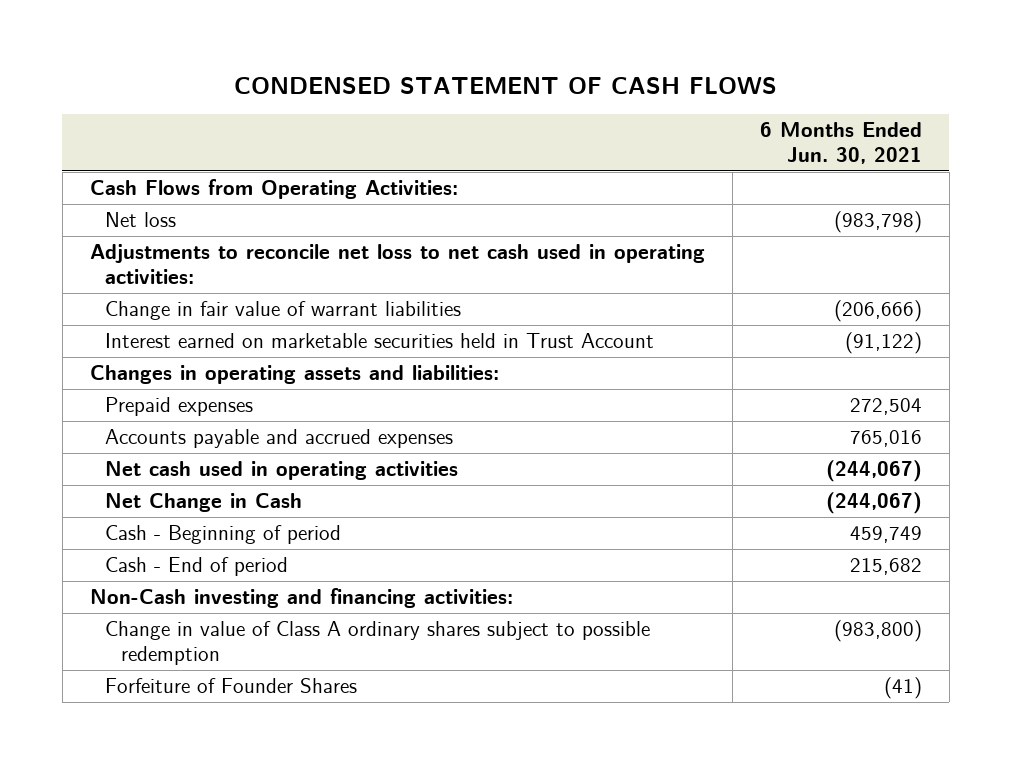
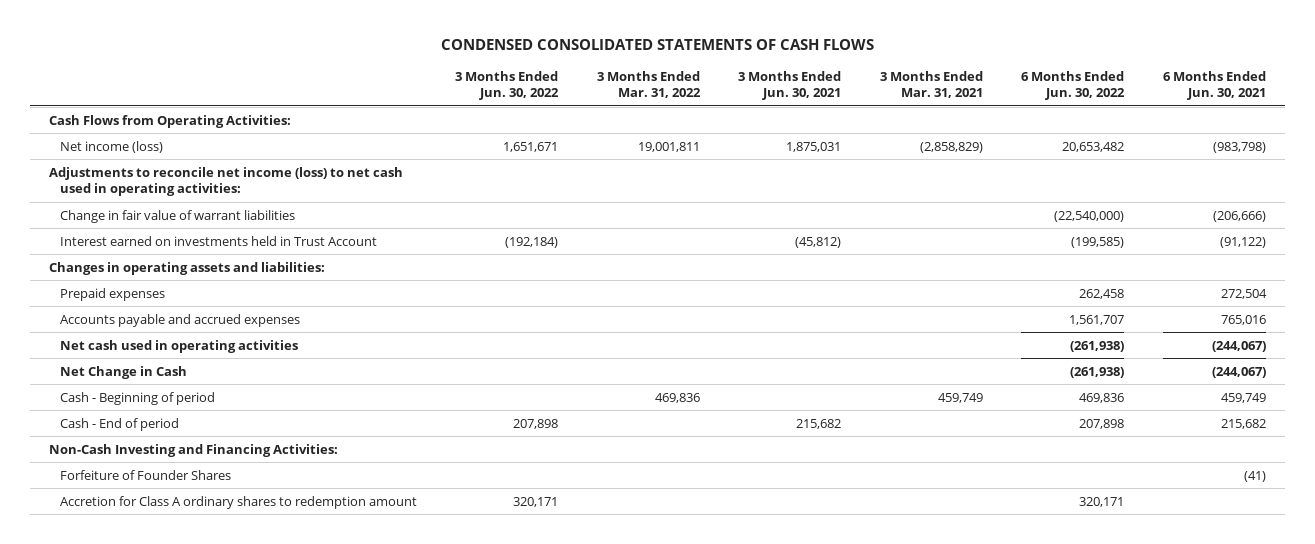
[233,76,777,94] CONDENSED STATEMENT OF CASH FLOWS -> [441,39,875,51] CONDENSED CONSOLIDATED STATEMENTS OF CASH FLOWS
none -> [455,70,560,101] 3 Months Ended Jun. 30, 2022
none -> [596,70,701,99] 3 Months Ended Mar. 31, 2022
none -> [738,70,842,101] 3 Months Ended Jun. 30, 2021
none -> [879,70,983,99] 3 Months Ended Mar. 31, 2021
none -> [1021,70,1126,101] 6 Months Ended Jun. 30, 2022
[105,212,177,228] Net loss -> [59,140,163,153] Net income (loss)
[89,244,705,284] Adjustments to reconcile net loss to net cash used in operating activities: -> [49,166,404,197] Adjustments to reconcile net income (loss) to net cash used in operating activities:
[105,333,655,349] Interest earned on marketable securities held in Trust Account -> [59,235,377,246] Interest earned on investments held in Trust Account
[105,621,651,665] Change in value of Class A ordinary shares subject to possible redemption -> none
[89,588,513,609] Non-Cash investing and financing activities: -> [49,443,339,457] Non-Cash Investing and Financing Activities:
none -> [59,495,417,509] Accretion for Class A ordinary shares to redemption amount

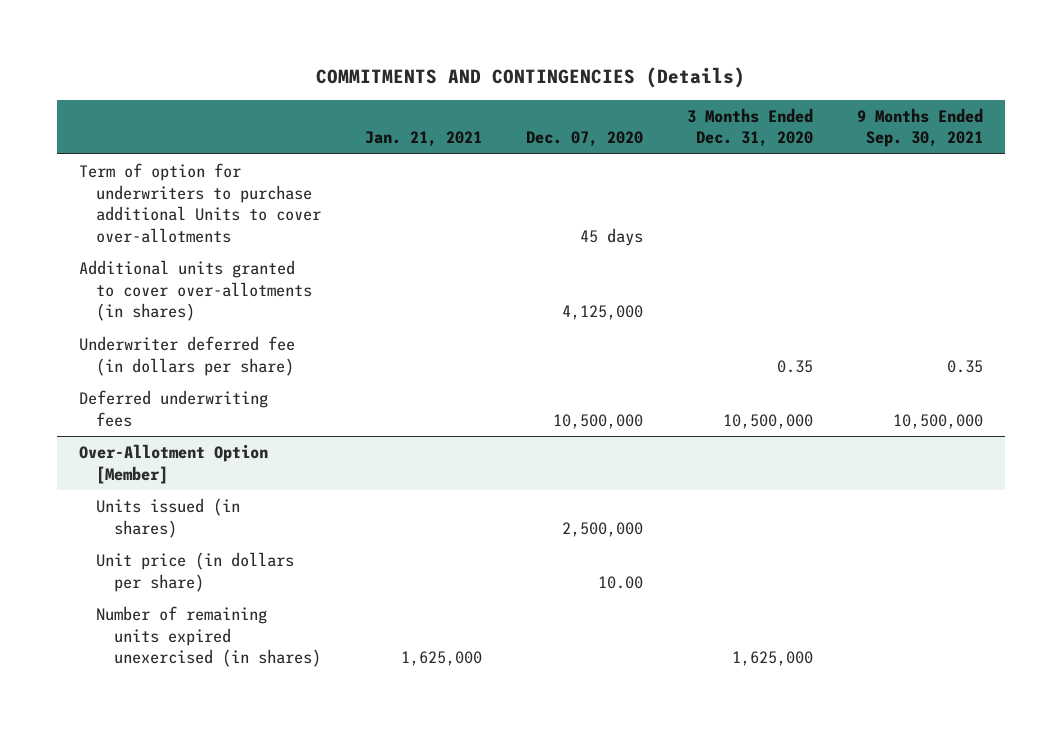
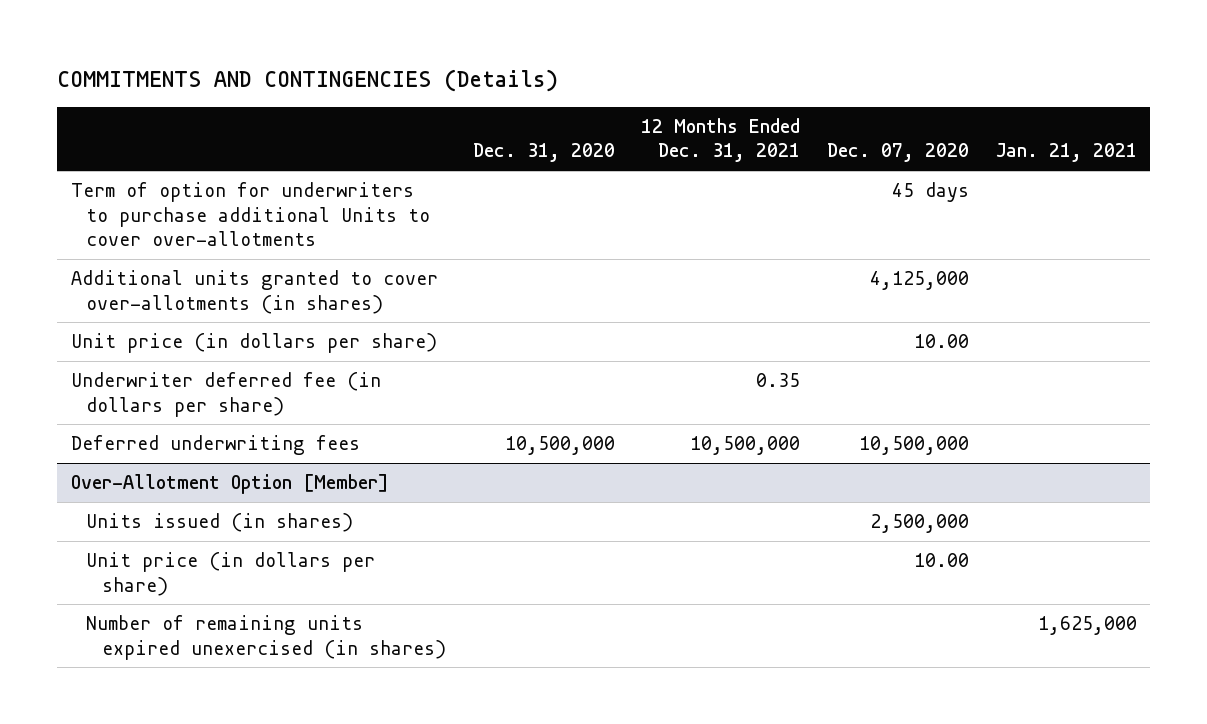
[686,107,813,148] 3 Months Ended Dec. 31, 2020 -> none
[856,107,983,148] 9 Months Ended Sep. 30, 2021 -> none
none -> [472,143,615,163] Dec. 31, 2020
none -> [641,118,801,163] 12 Months Ended Dec. 31, 2021
none -> [70,333,437,354] Unit price (in dollars per share)

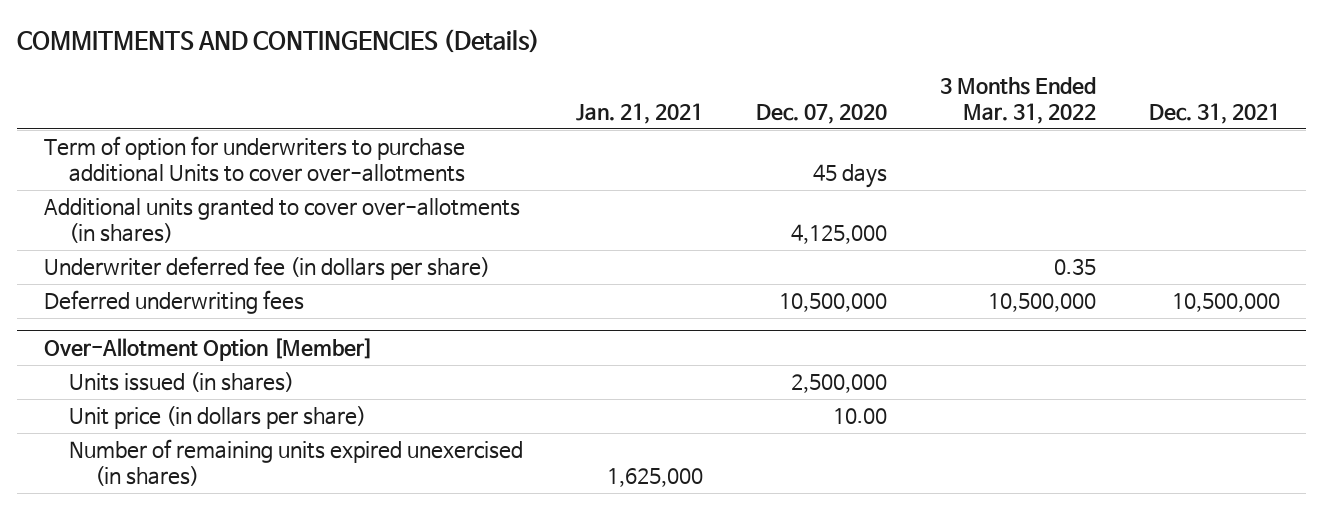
[472,143,615,163] Dec. 31, 2020 -> none
[641,118,801,163] 12 Months Ended Dec. 31, 2021 -> none
none -> [939,77,1096,125] 3 Months Ended Mar. 31, 2022
none -> [1148,103,1280,125] Dec. 31, 2021
[70,333,437,354] Unit price (in dollars per share) -> none

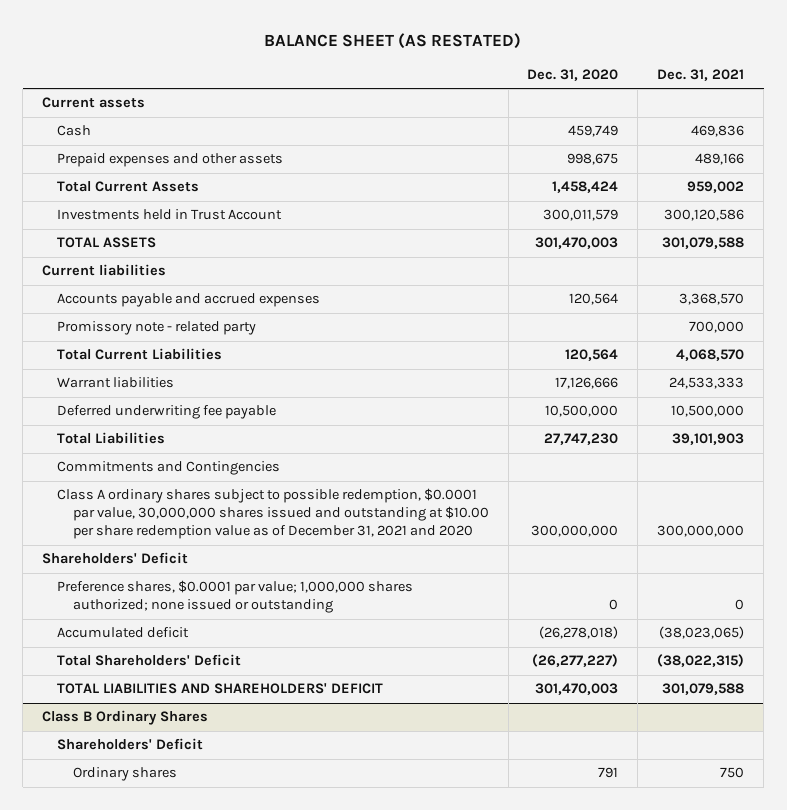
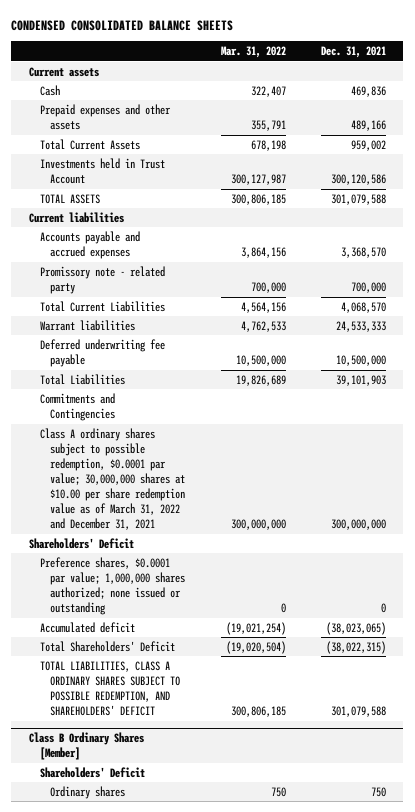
[264,32,522,49] BALANCE SHEET (AS RESTATED) -> [11,19,234,31] CONDENSED CONSOLIDATED BALANCE SHEETS
[527,68,619,81] Dec. 31, 2020 -> none
none -> [220,46,286,59] Mar. 31, 2022
[57,488,489,540] Class A ordinary shares subject to possible redemption, $0.0001 par value, 30,000,000 shares issued and outstanding at $10.00 per share redemption value as of December 31, 2021 and 2020 -> [39,427,186,531] Class A ordinary shares subject to possible redemption, $0.0001 par value; 30,000,000 shares at $10.00 per share redemption value as of March 31, 2022 and December 31, 2021
[57,683,384,695] TOTAL LIABILITIES AND SHAREHOLDERS' DEFICIT -> [39,660,181,717] TOTAL LIABILITIES, CLASS A ORDINARY SHARES SUBJECT TO POSSIBLE REDEMPTION, AND SHAREHOLDERS' DEFICIT
[42,710,209,726] Class B Ordinary Shares -> [28,732,144,761] Class B Ordinary Shares [Member]

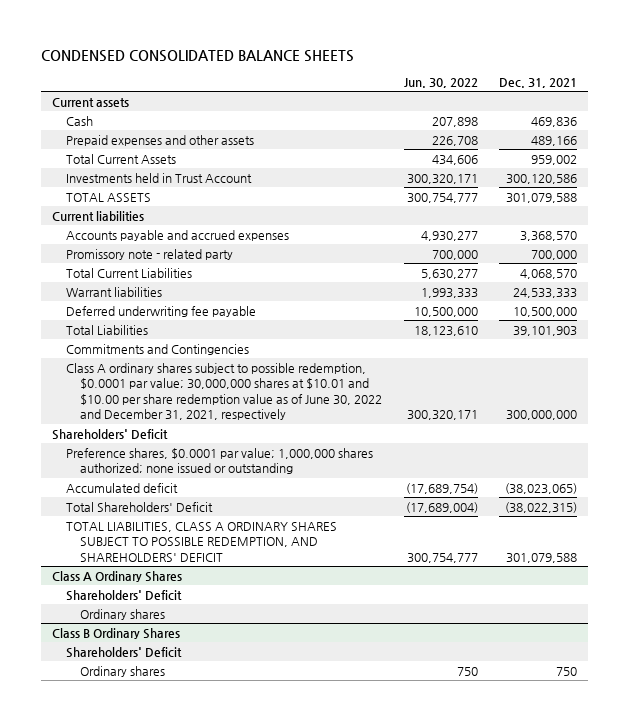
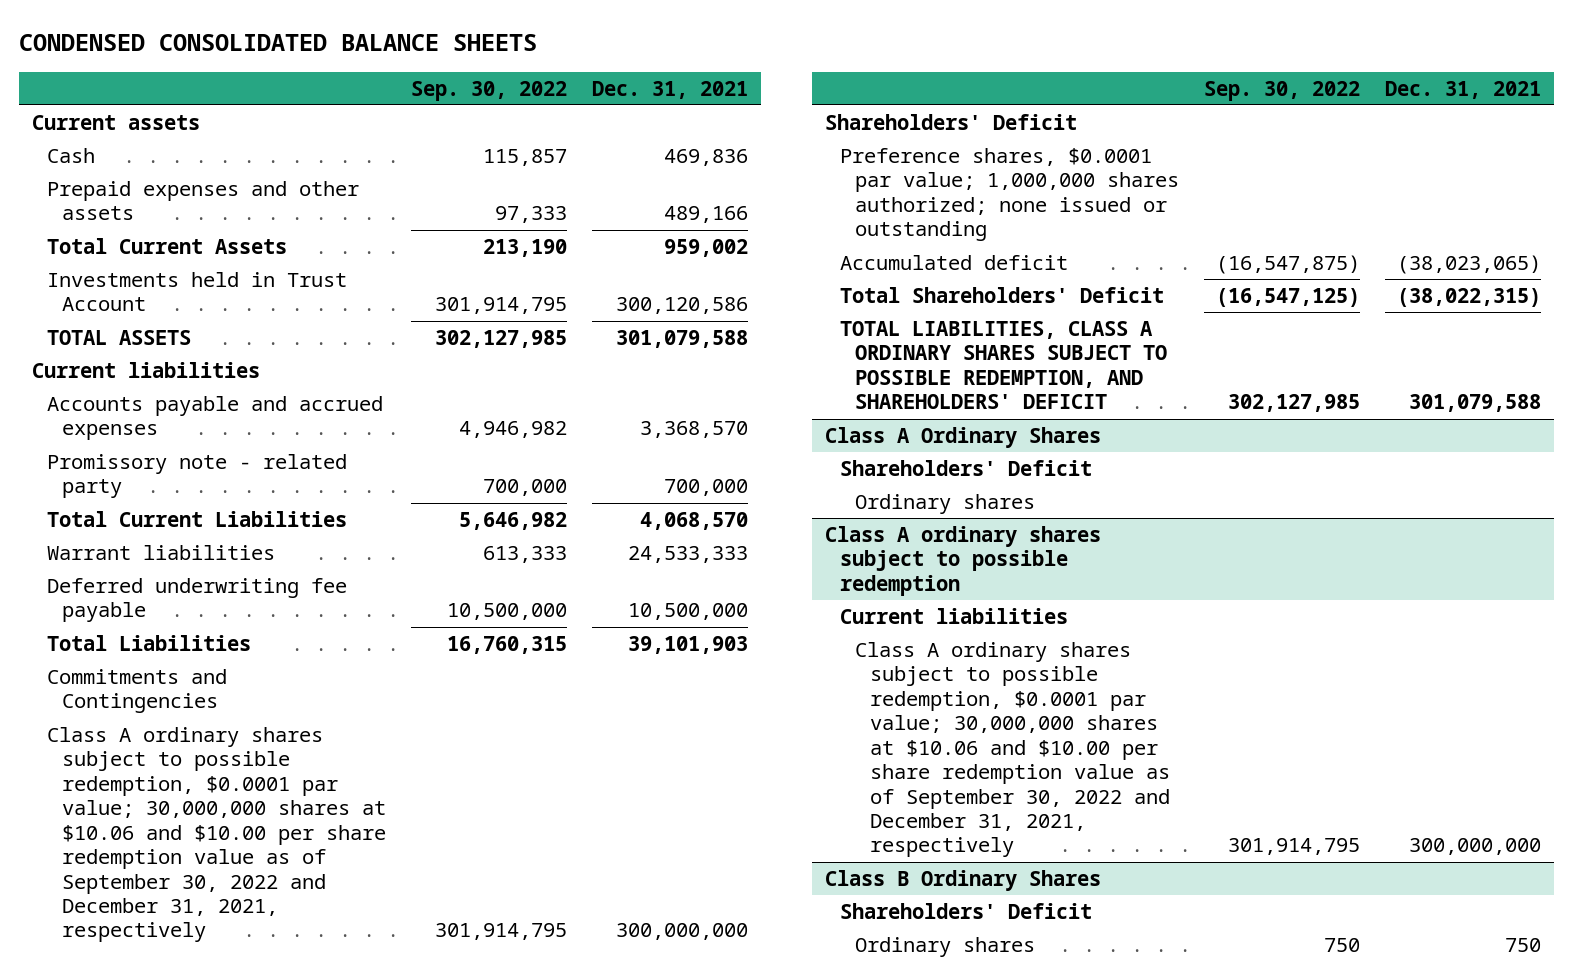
[403,78,478,89] Jun. 30, 2022 -> none
none -> [411,80,568,101] Sep. 30, 2022
[66,362,383,421] Class A ordinary shares subject to possible redemption, $0.0001 par value; 30,000,000 shares at $10.01 and $10.00 per share redemption value as of June 30, 2022 and December 31, 2021, respectively -> [46,726,386,943] Class A ordinary shares subject to possible redemption, $0.0001 par value; 30,000,000 shares at $10.06 and $10.00 per share redemption value as of September 30, 2022 and December 31, 2021, respectively
none -> [824,525,1101,596] Class A ordinary shares subject to possible redemption
none -> [839,607,1068,624] Current liabilities
none -> [854,641,1170,858] Class A ordinary shares subject to possible redemption, $0.0001 par value; 30,000,000 shares at $10.06 and $10.00 per share redemption value as of September 30, 2022 and December 31, 2021, respectively

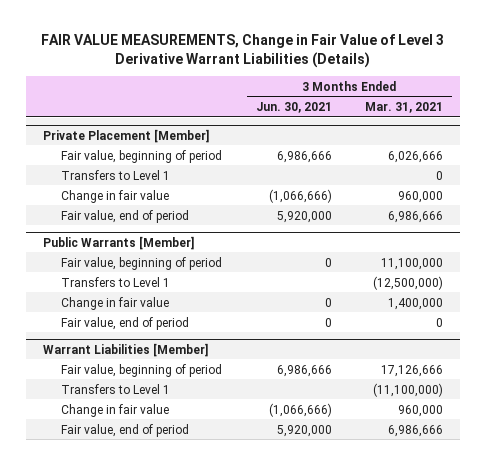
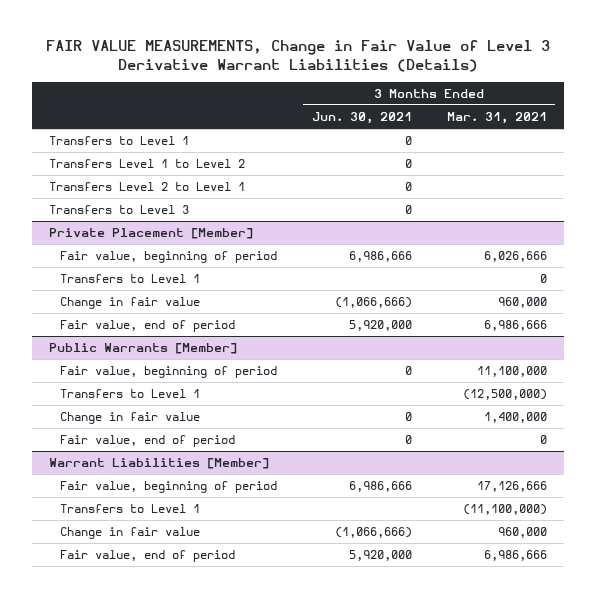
none -> [49,136,190,146] Transfers to Level 1
none -> [49,159,246,169] Transfers Level 1 to Level 2
none -> [49,182,246,192] Transfers Level 2 to Level 1
none -> [49,205,190,215] Transfers to Level 3

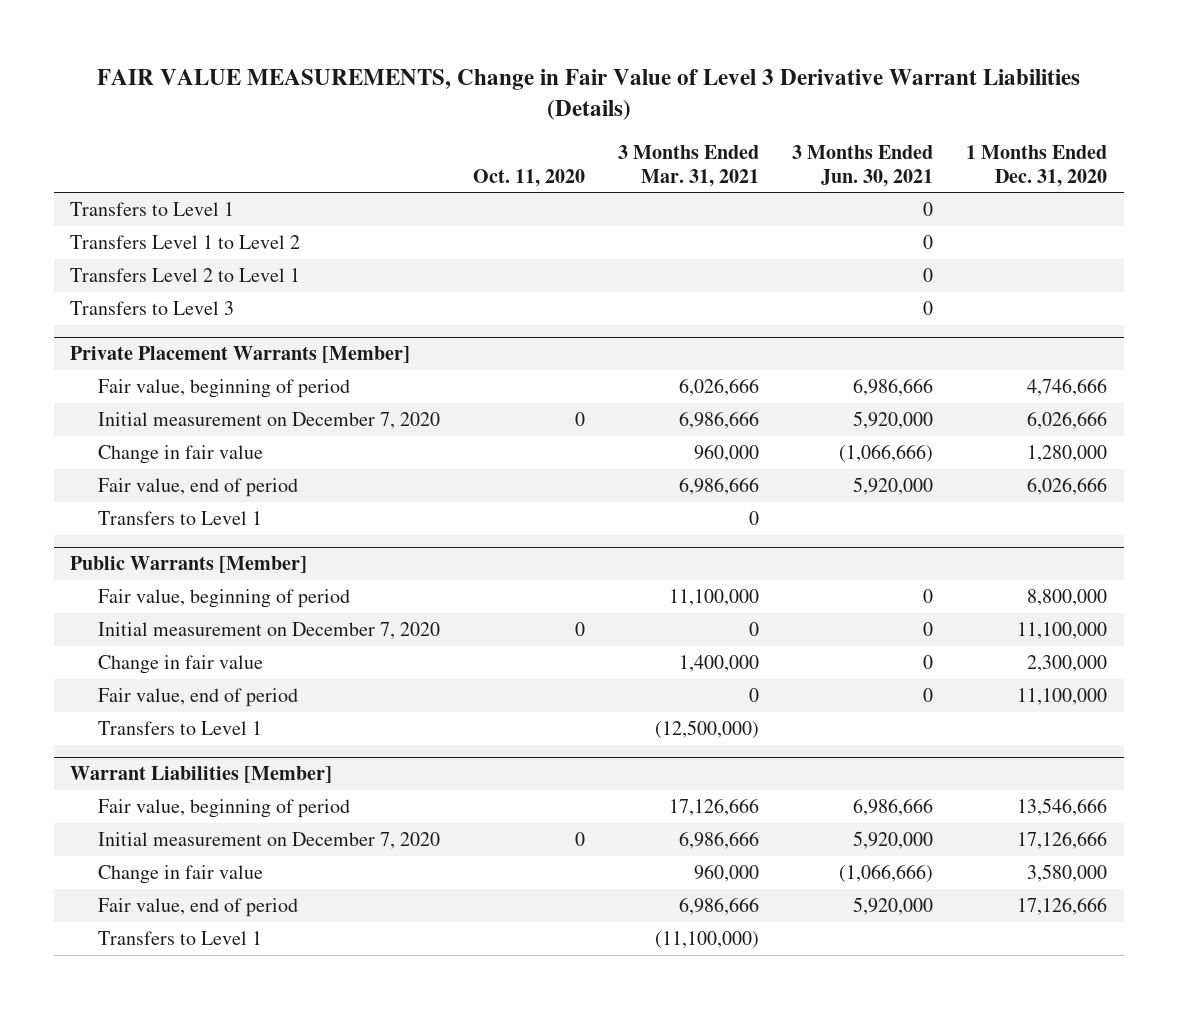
none -> [473,168,586,187] Oct. 11, 2020
none -> [966,144,1108,187] 1 Months Ended Dec. 31, 2020
[49,228,254,240] Private Placement [Member] -> [70,346,411,364] Private Placement Warrants [Member]
[60,274,201,284] Transfers to Level 1 -> none
none -> [98,412,441,430] Initial measurement on December 7, 2020
none -> [98,511,263,526] Transfers to Level 1
none -> [98,622,441,640] Initial measurement on December 7, 2020
[60,389,201,399] Transfers to Level 1 -> [98,721,263,736] Transfers to Level 1
none -> [98,832,441,850] Initial measurement on December 7, 2020
[60,504,201,514] Transfers to Level 1 -> [98,931,263,946] Transfers to Level 1

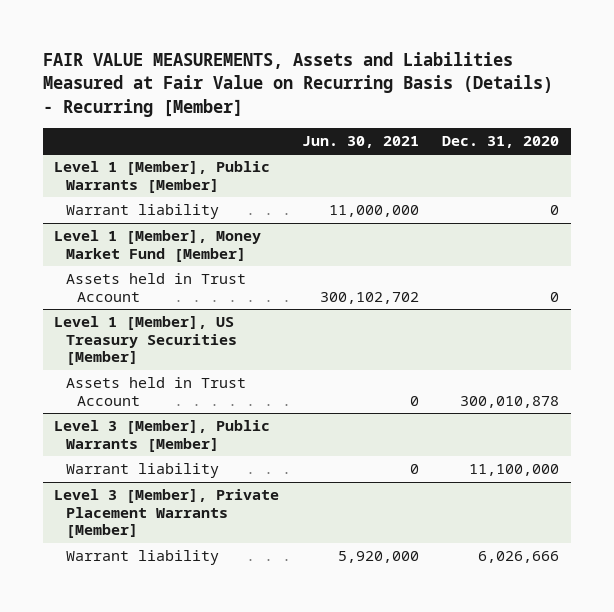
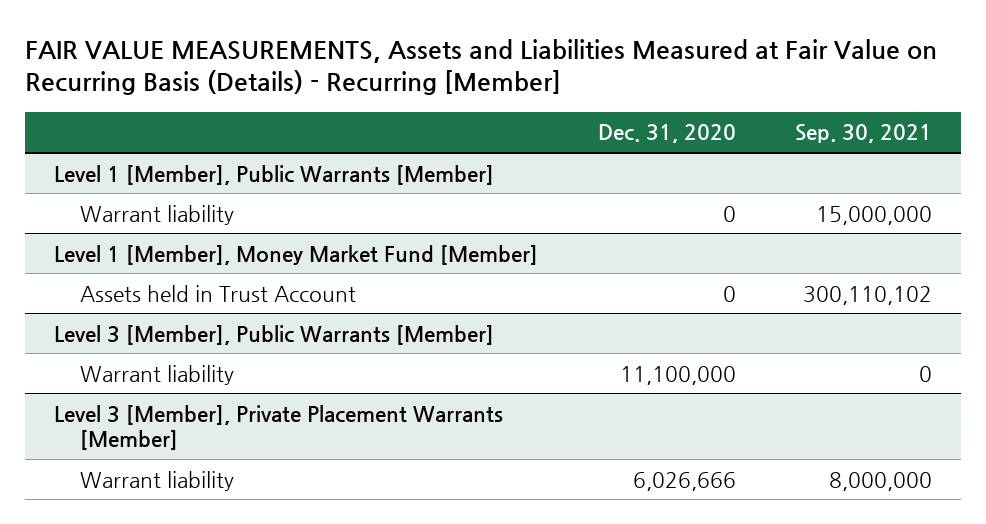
[302,135,420,148] Jun. 30, 2021 -> none
none -> [794,124,932,144] Sep. 30, 2021
[54,316,237,366] Level 1 [Member], US Treasury Securities [Member] -> none
[65,377,246,406] Assets held in Trust Account -> none

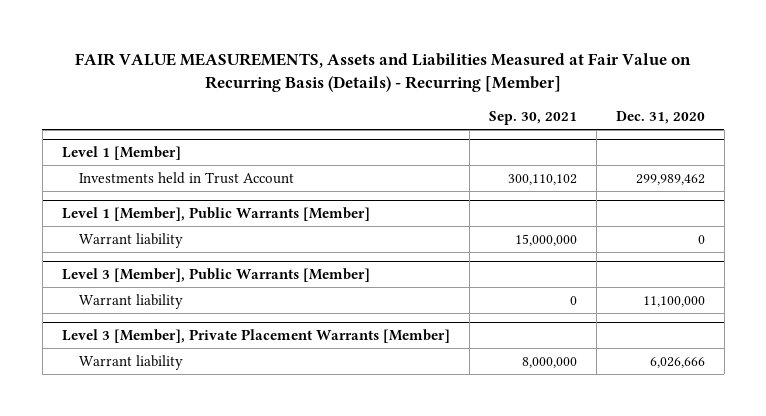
none -> [61,145,181,160] Level 1 [Member]
none -> [78,171,294,184] Investments held in Trust Account
[54,244,539,265] Level 1 [Member], Money Market Fund [Member] -> none
[80,284,357,302] Assets held in Trust Account -> none

